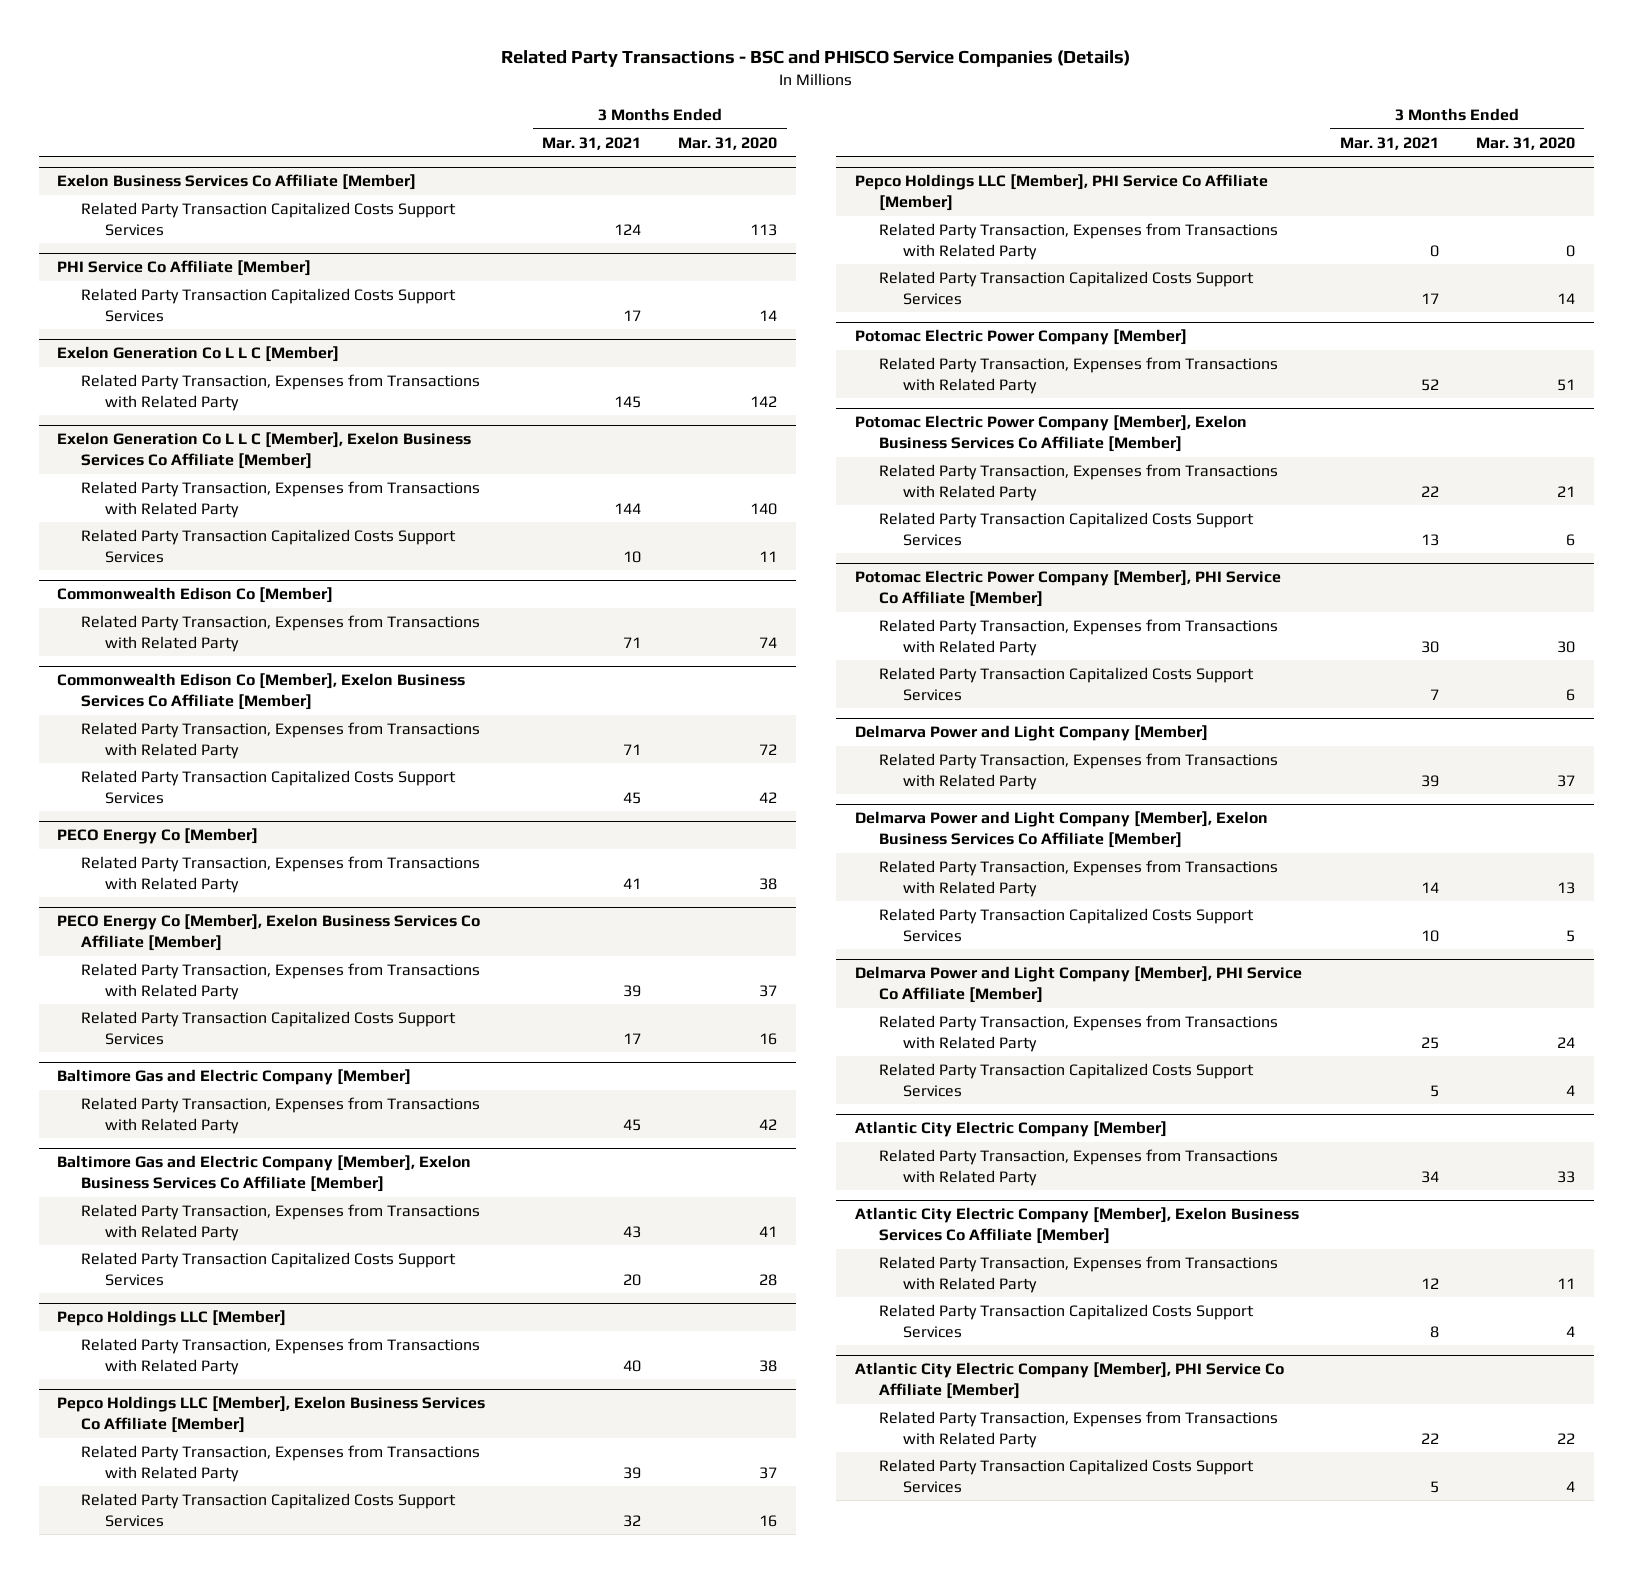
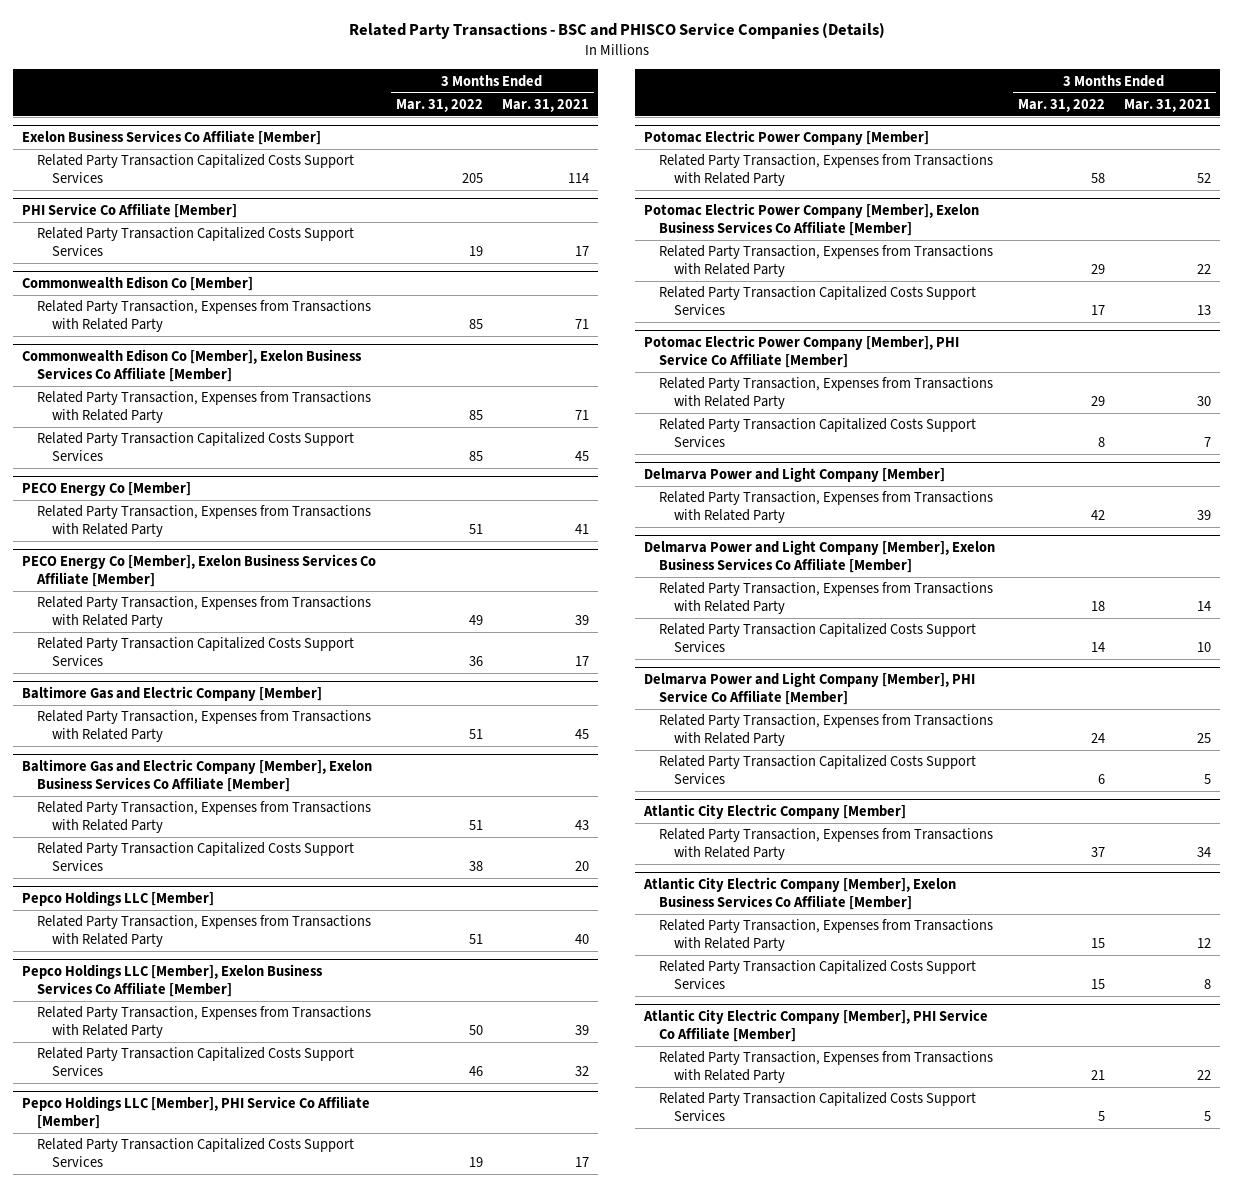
[678,136,778,150] Mar. 31, 2020 -> none
none -> [395,98,483,112] Mar. 31, 2022
[613,223,641,235] 124 -> [567,173,589,184] 114
[57,346,340,363] Exelon Generation Co L L C [Member] -> none
[81,374,481,411] Related Party Transaction, Expenses from Transactions with Related Party -> none
[57,432,472,470] Exelon Generation Co L L C [Member], Exelon Business Services Co Affiliate [Member] -> none
[81,481,481,518] Related Party Transaction, Expenses from Transactions with Related Party -> none
[81,529,457,563] Related Party Transaction Capitalized Costs Support Services -> none
[878,223,1278,260] Related Party Transaction, Expenses from Transactions with Related Party -> none

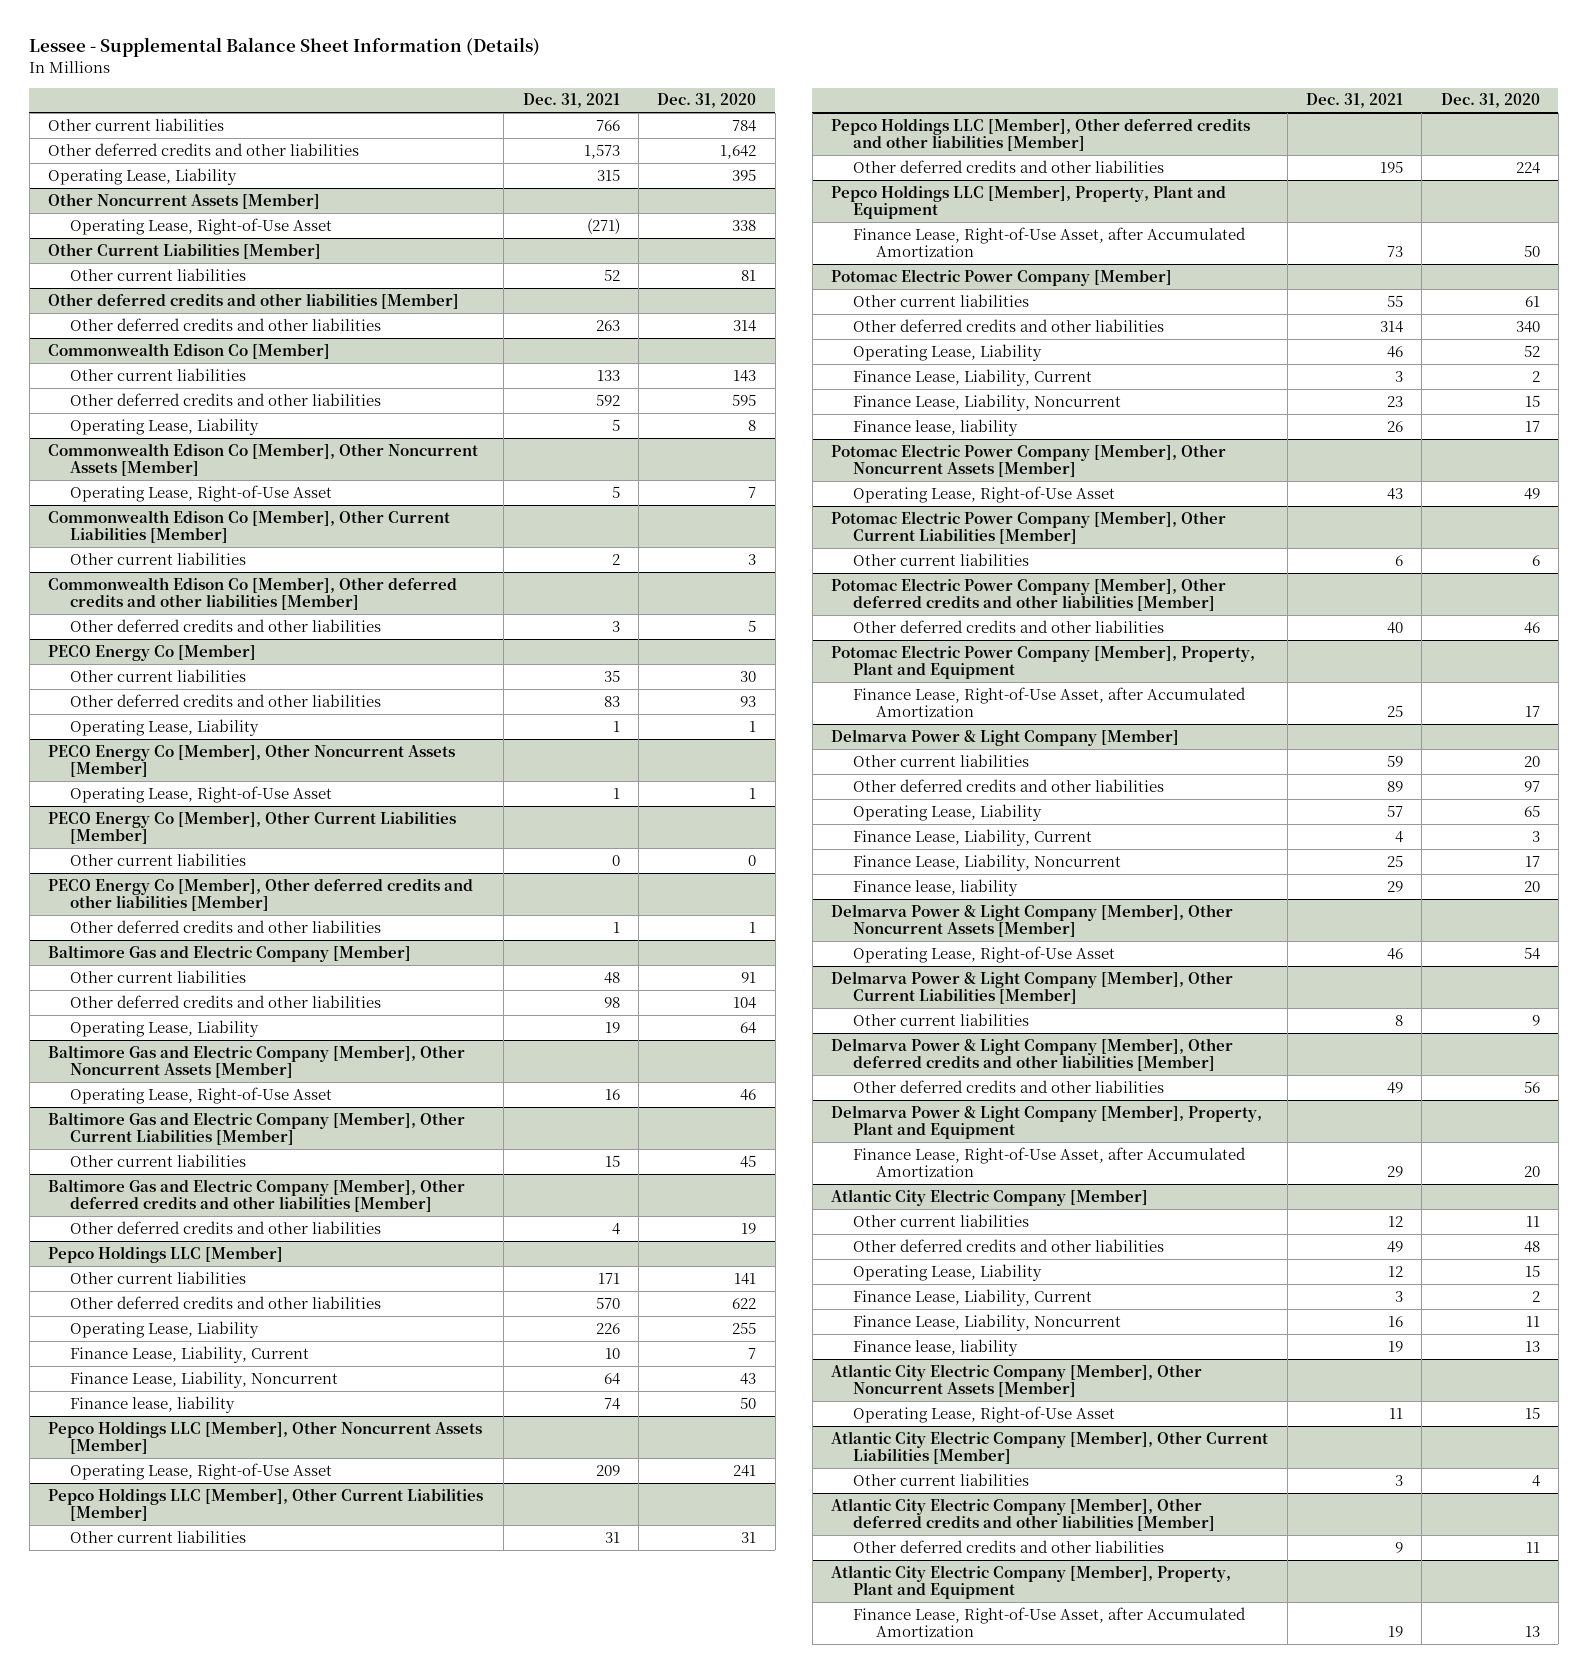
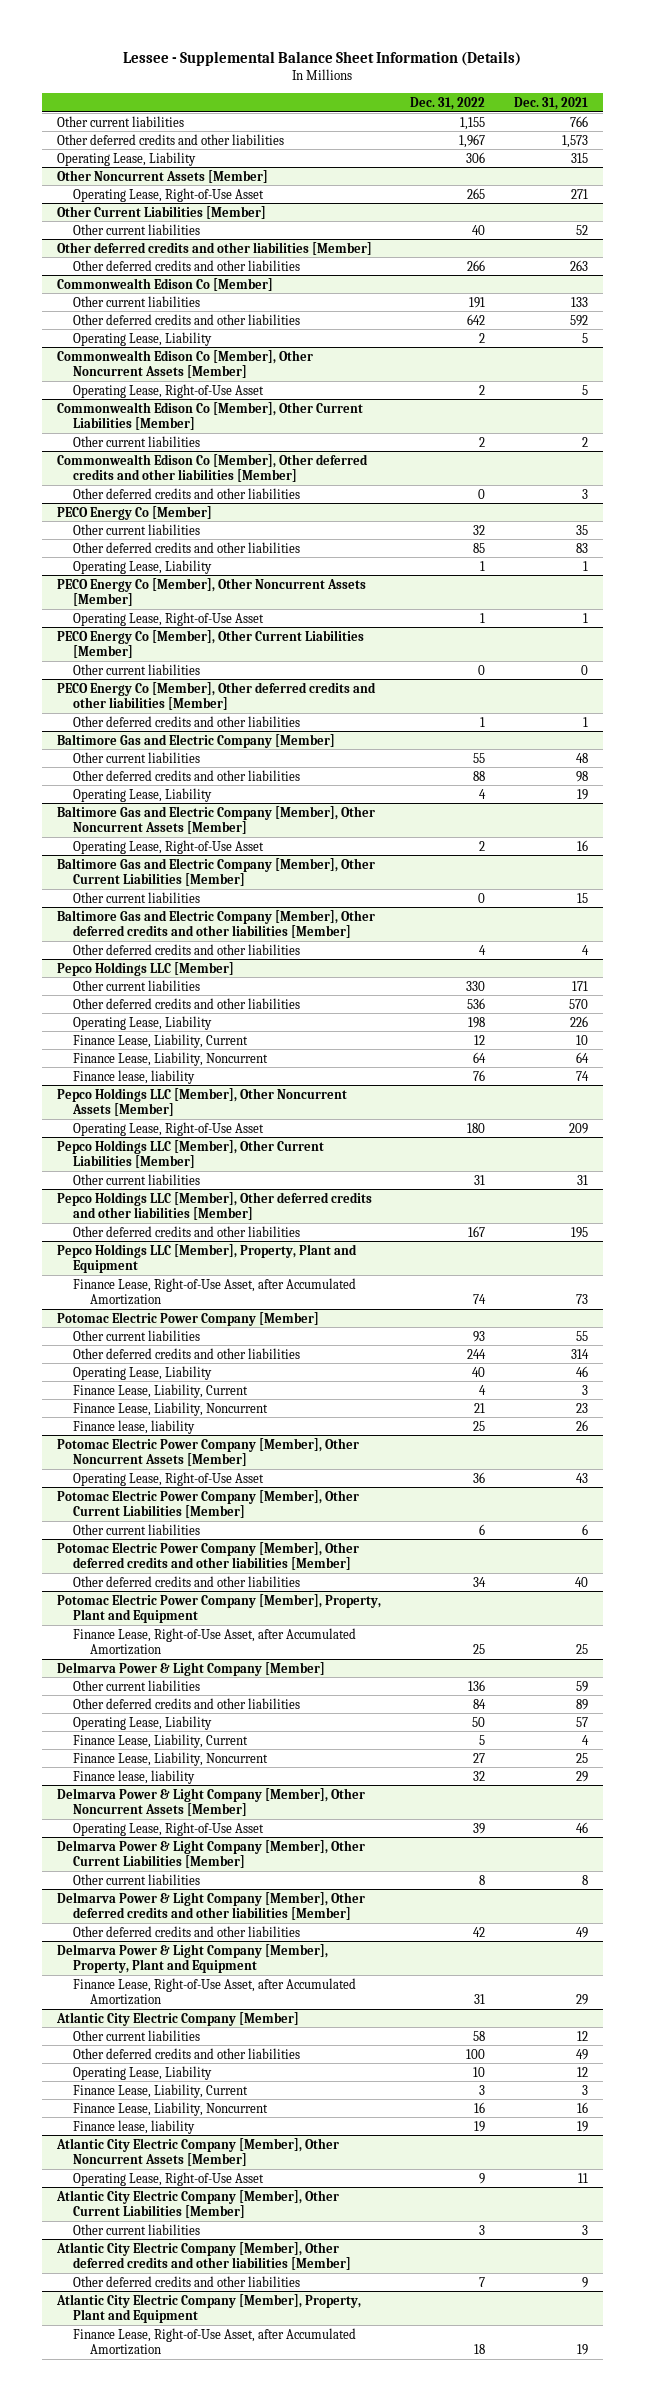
[657,93,757,109] Dec. 31, 2020 -> none
none -> [409,97,485,111] Dec. 31, 2022
[586,217,620,234] (271) -> [571,188,589,199] 271

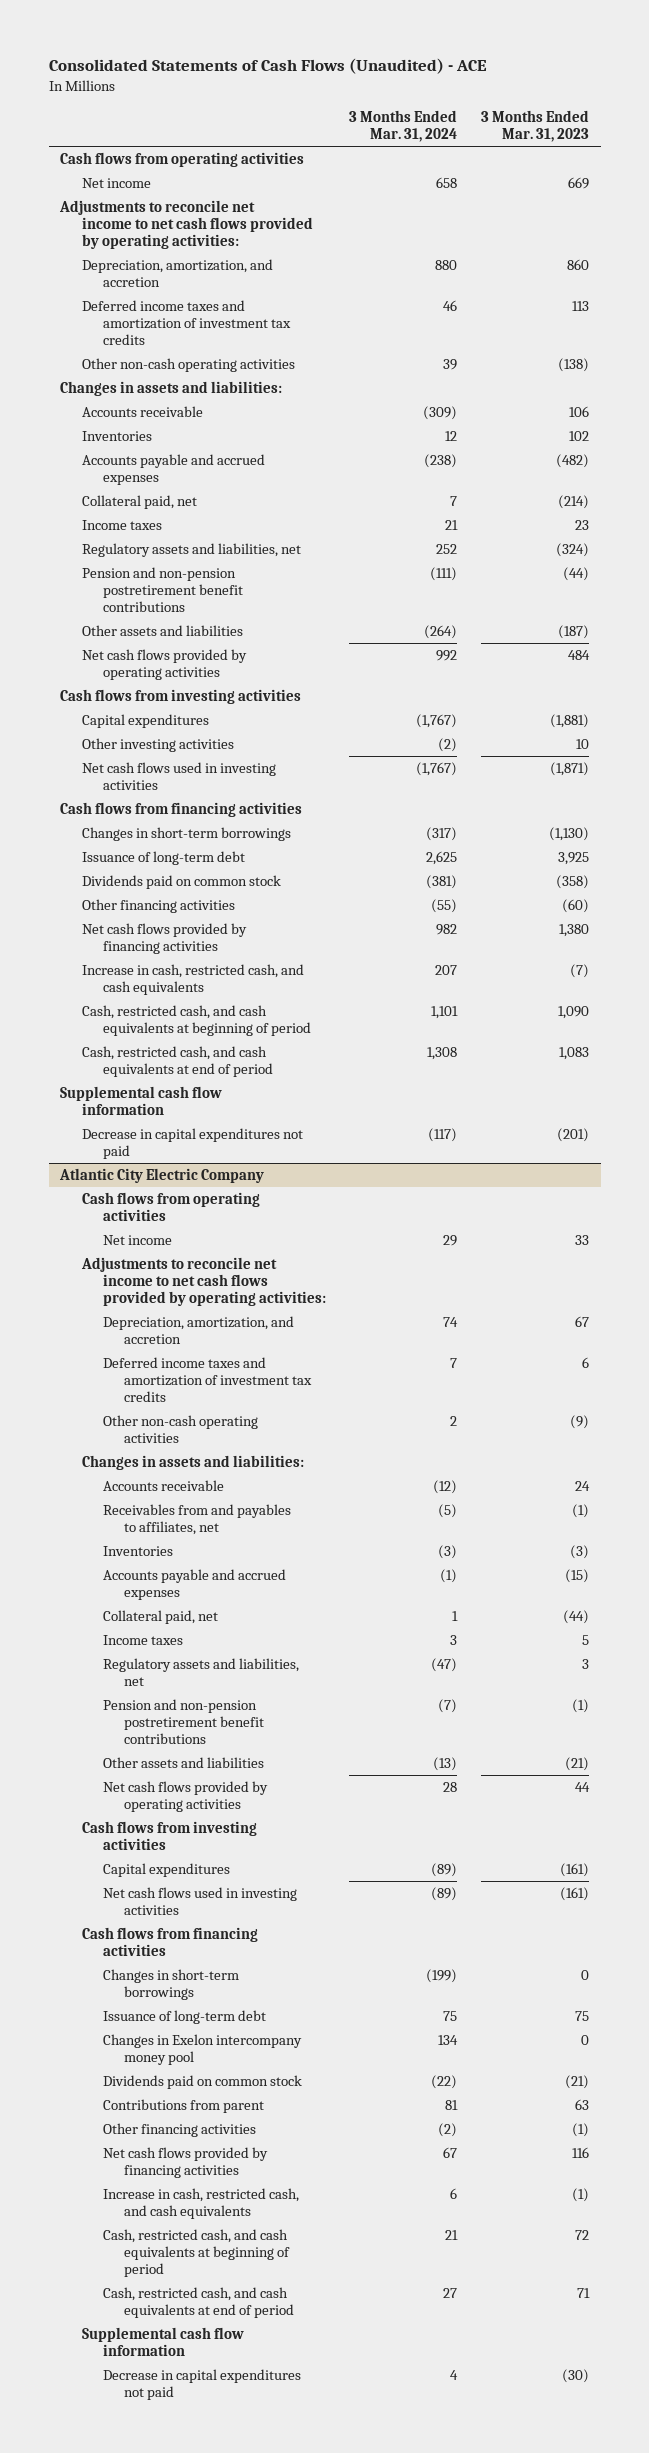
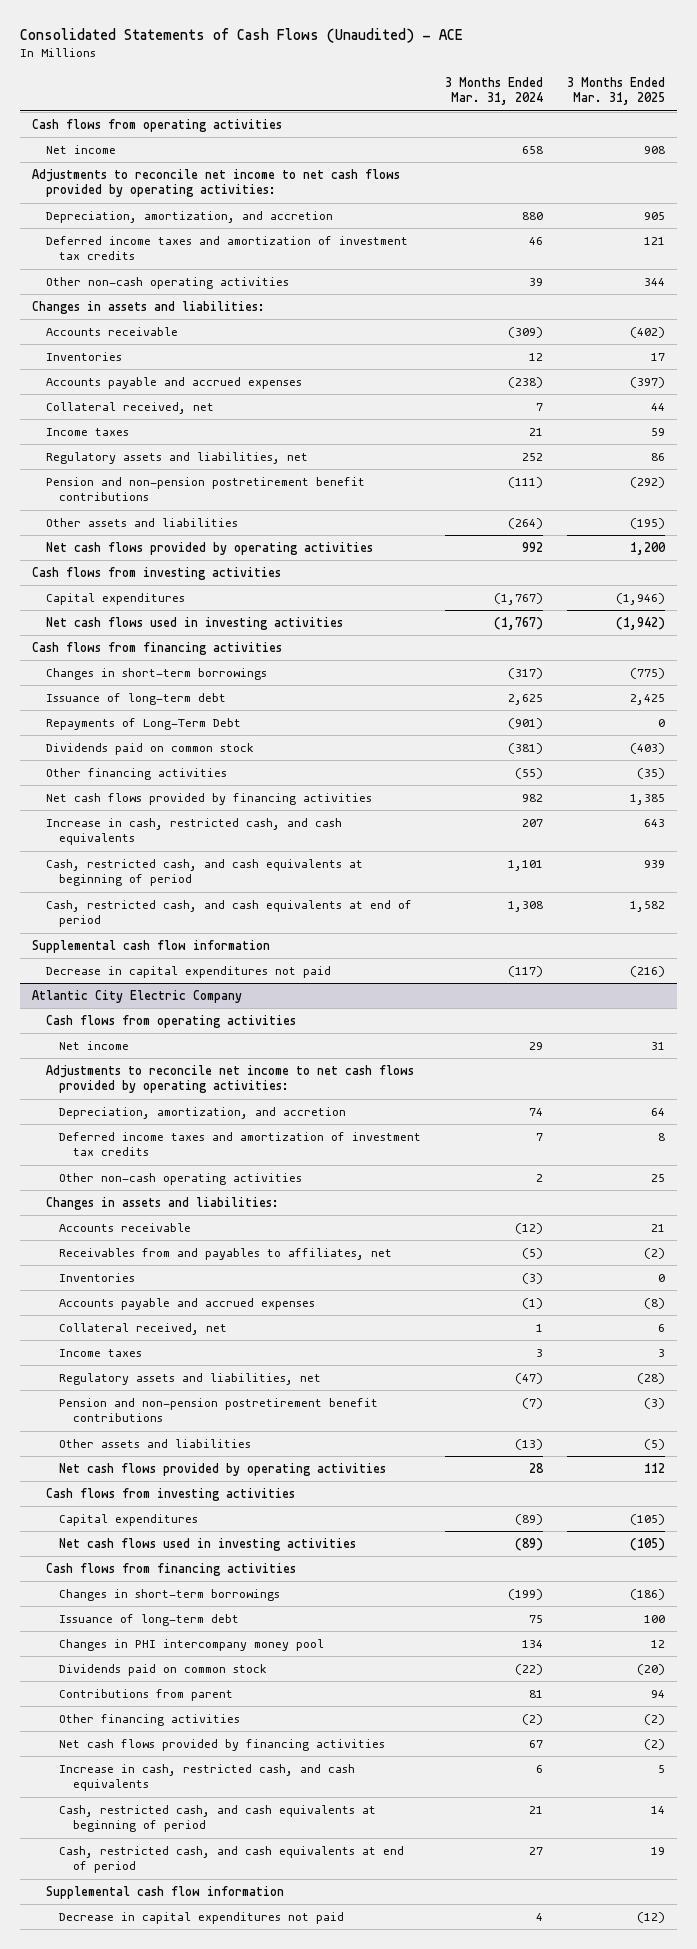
[480,110,589,143] 3 Months Ended Mar. 31, 2023 -> none
none -> [566,77,665,106] 3 Months Ended Mar. 31, 2025
[81,494,197,509] Collateral paid, net -> [45,402,214,415] Collateral received, net
[81,737,234,752] Other investing activities -> none
none -> [45,718,241,731] Repayments of Long-Term Debt
[102,1609,218,1624] Collateral paid, net -> [59,1323,228,1336] Collateral received, net
[102,2033,302,2065] Changes in Exelon intercompany money pool -> [59,1639,325,1652] Changes in PHI intercompany money pool

